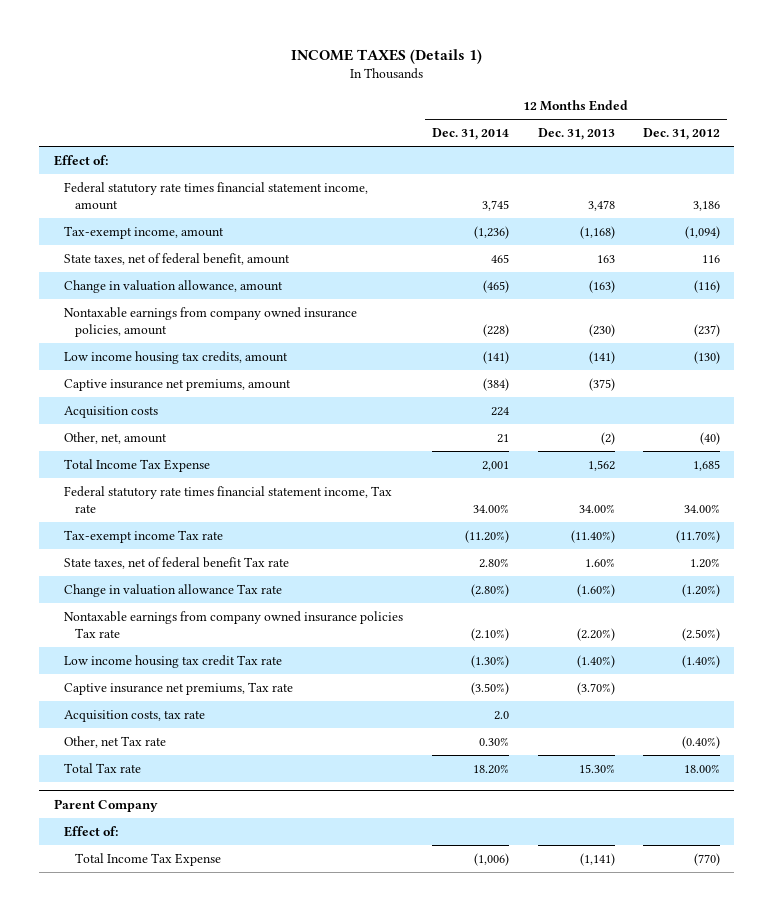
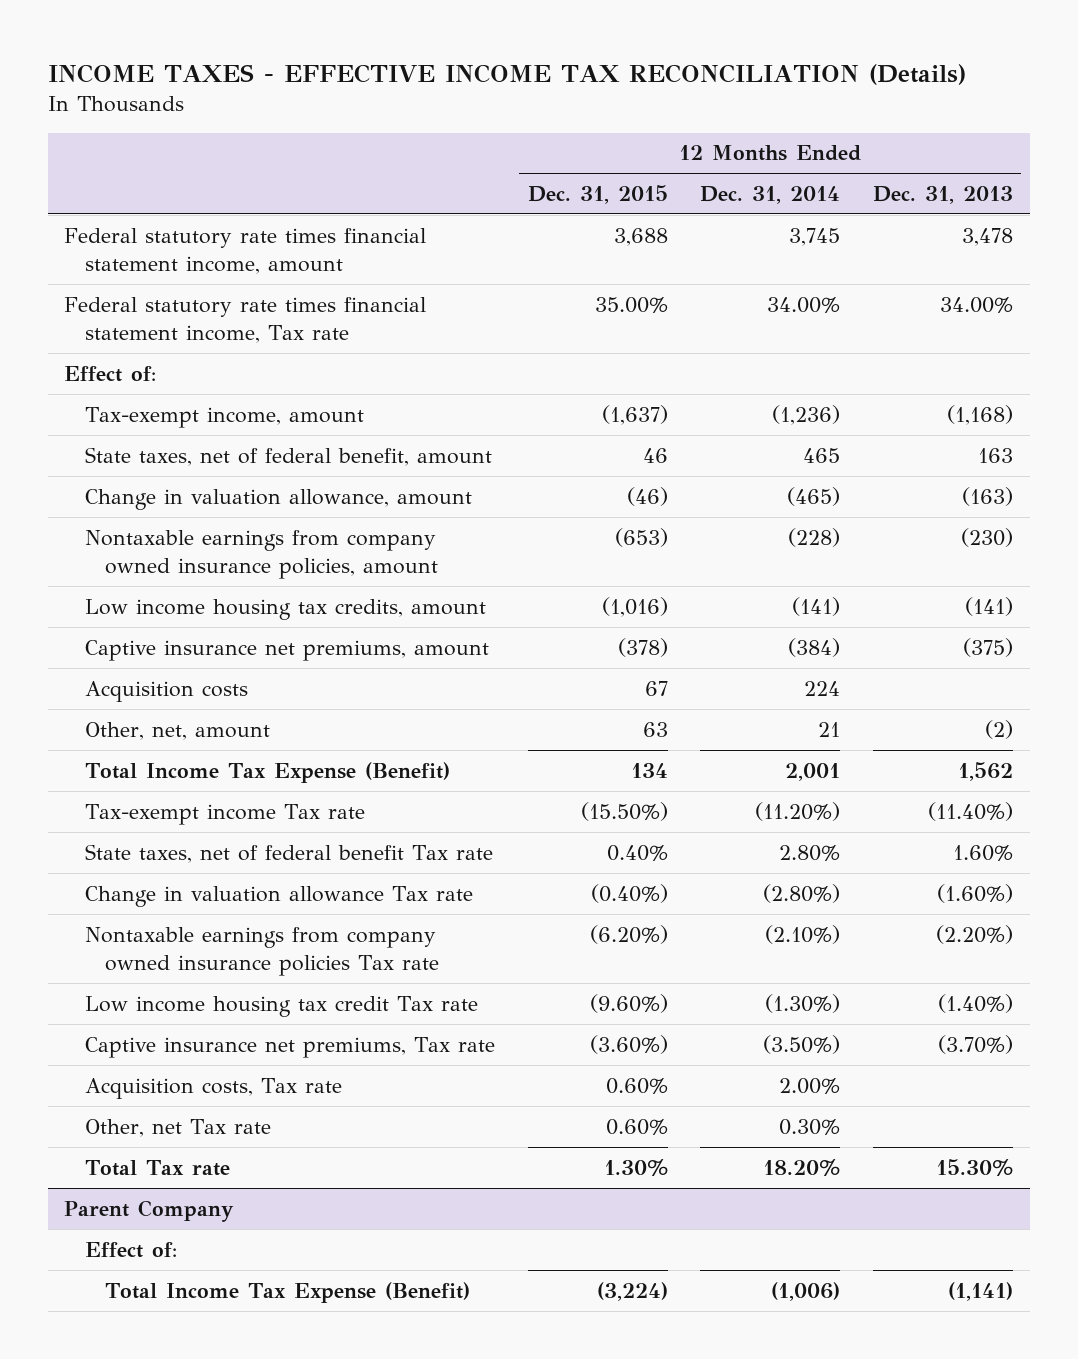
[290,49,482,65] INCOME TAXES (Details 1) -> [47,63,966,85] INCOME TAXES - EFFECTIVE INCOME TAX RECONCILIATION (Details)
[643,127,721,140] Dec. 31, 2012 -> none
none -> [527,184,668,204] Dec. 31, 2015
[64,485,393,514] Federal statutory rate times financial statement income, Tax rate -> [64,296,427,343] Federal statutory rate times financial statement income, Tax rate
[53,154,108,166] Effect of: -> [64,365,157,382] Effect of:
[64,458,211,472] Total Income Tax Expense -> [84,761,450,783] Total Income Tax Expense (Benefit)
[64,709,206,722] Acquisition costs, tax rate -> [84,1077,342,1099] Acquisition costs, Tax rate
[493,710,509,720] 2.0 -> [779,1077,841,1094] 2.00%
[74,852,221,866] Total Income Tax Expense -> [105,1281,471,1303] Total Income Tax Expense (Benefit)

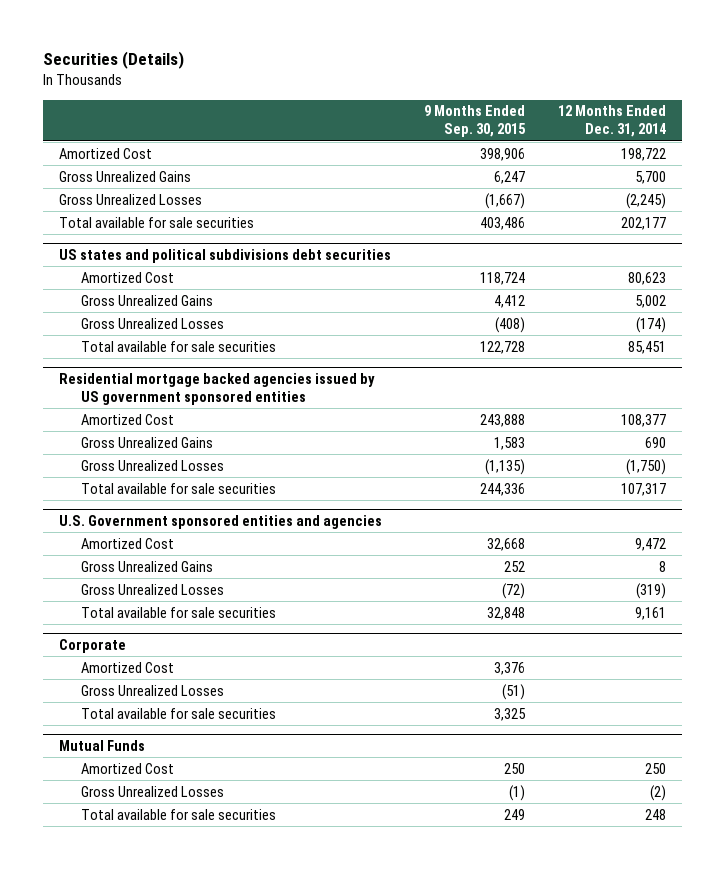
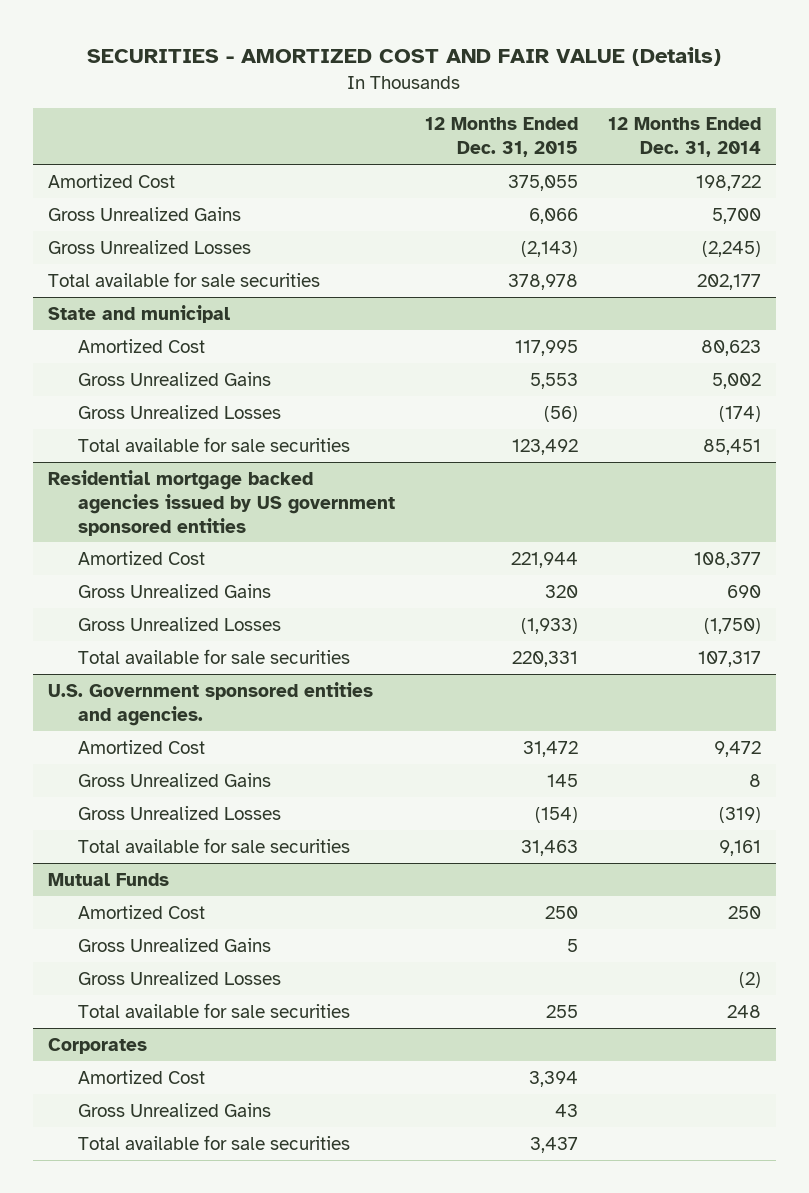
[42,51,184,70] Securities (Details) -> [87,46,722,66] SECURITIES - AMORTIZED COST AND FAIR VALUE (Details)
[423,105,526,138] 9 Months Ended Sep. 30, 2015 -> none
none -> [425,117,579,158] 12 Months Ended Dec. 31, 2015
[59,248,392,263] US states and political subdivisions debt securities -> [47,304,230,323] State and municipal
[59,514,383,529] U.S. Government sponsored entities and agencies -> [47,681,373,726] U.S. Government sponsored entities and agencies.
[59,638,127,653] Corporate -> none
[81,661,175,673] Amortized Cost -> none
[81,684,225,696] Gross Unrealized Losses -> none
[81,707,277,719] Total available for sale securities -> none
none -> [78,937,272,952] Gross Unrealized Gains
none -> [47,1037,147,1054] Corporates
none -> [78,1069,206,1084] Amortized Cost
none -> [78,1102,272,1117] Gross Unrealized Gains
none -> [78,1134,351,1150] Total available for sale securities

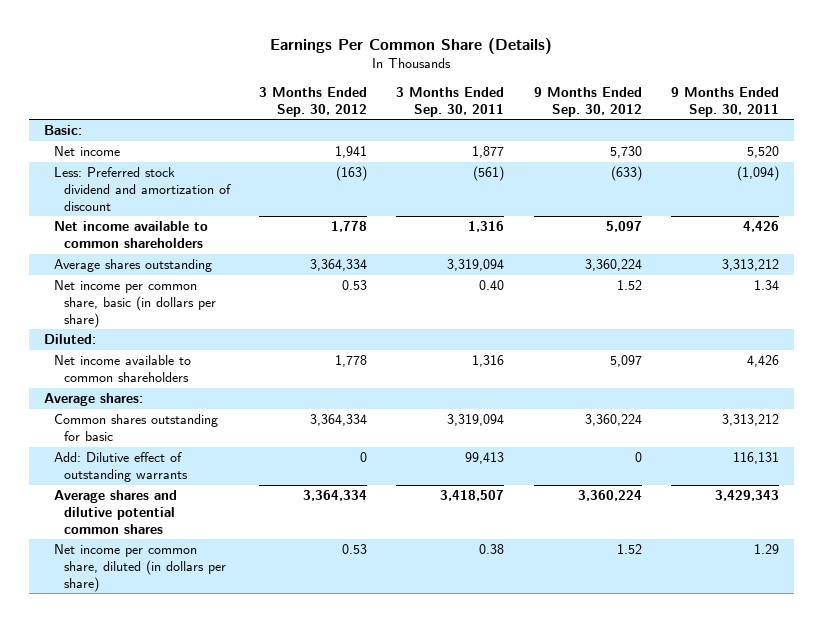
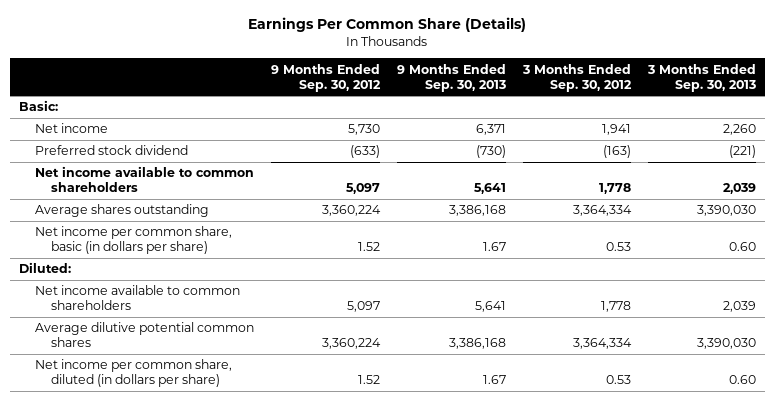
[396,86,505,117] 3 Months Ended Sep. 30, 2011 -> none
[671,86,780,117] 9 Months Ended Sep. 30, 2011 -> none
none -> [397,63,507,92] 9 Months Ended Sep. 30, 2013
none -> [647,63,757,92] 3 Months Ended Sep. 30, 2013
[53,167,231,211] Less: Preferred stock dividend and amortization of discount -> [34,145,188,156] Preferred stock dividend
[43,393,143,407] Average shares: -> none
[53,414,218,441] Common shares outstanding for basic -> none
[53,452,188,482] Add: Dilutive effect of outstanding warrants -> none
[53,490,177,534] Average shares and dilutive potential common shares -> [34,322,254,348] Average dilutive potential common shares

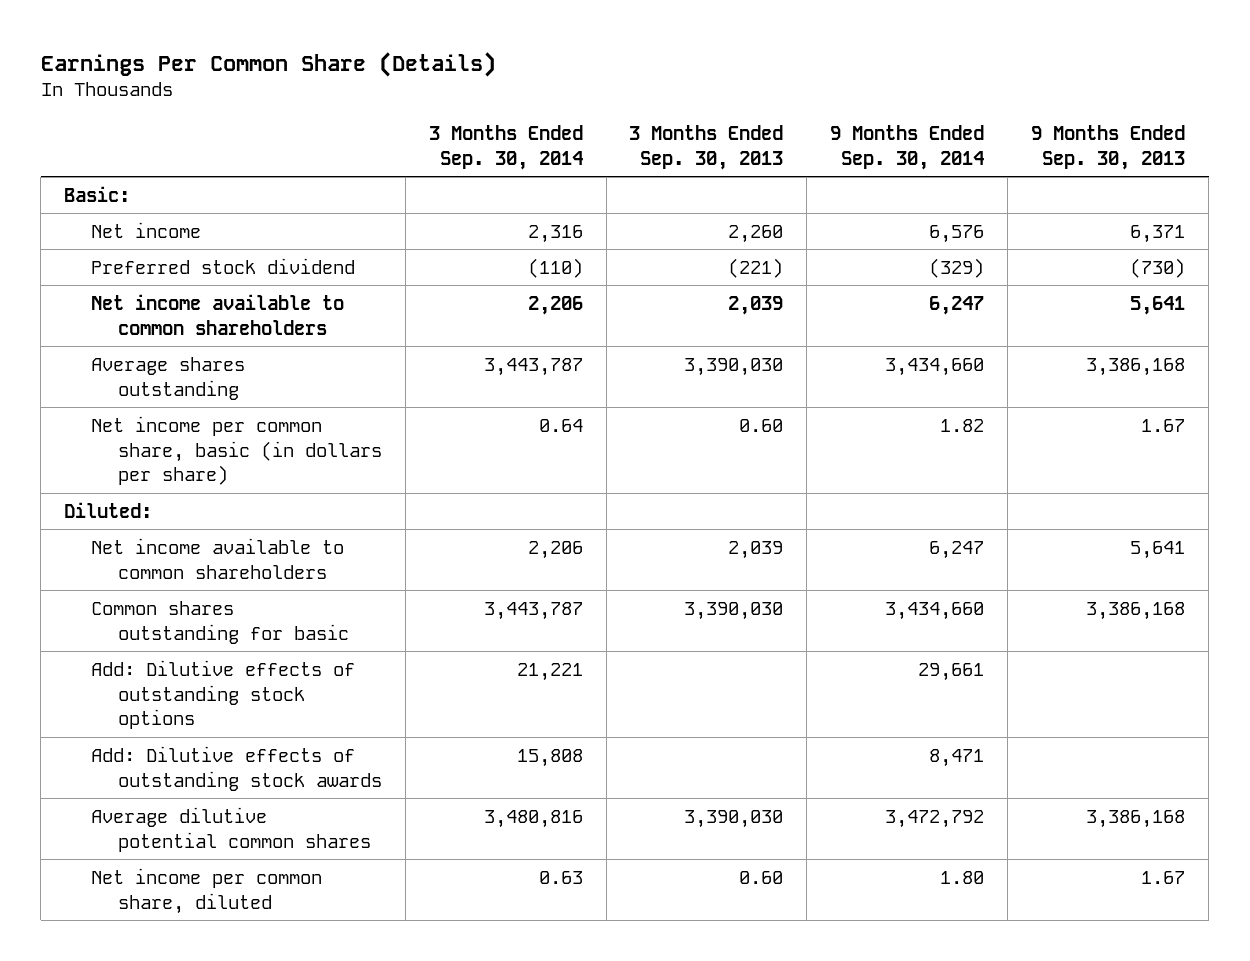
[270,63,381,92] 9 Months Ended Sep. 30, 2012 -> none
[522,63,633,92] 3 Months Ended Sep. 30, 2012 -> none
none -> [428,125,583,171] 3 Months Ended Sep. 30, 2014
none -> [830,125,985,171] 9 Months Ended Sep. 30, 2014
none -> [91,600,349,644] Common shares outstanding for basic
none -> [91,659,356,730] Add: Dilutive effects of outstanding stock options
none -> [91,745,382,791] Add: Dilutive effects of outstanding stock awards
[34,359,232,388] Net income per common share, diluted (in dollars per share) -> [91,867,323,914] Net income per common share, diluted

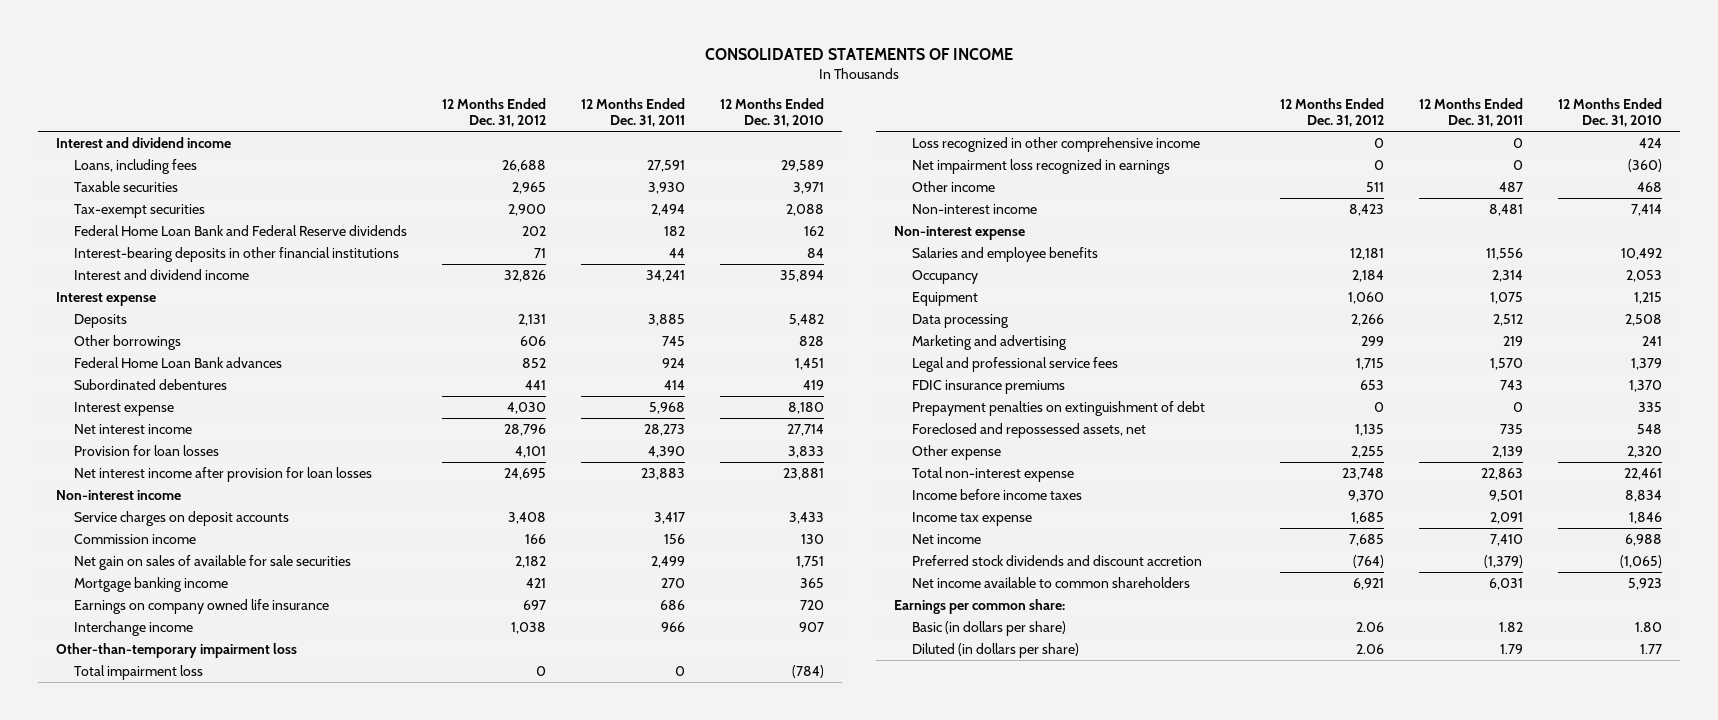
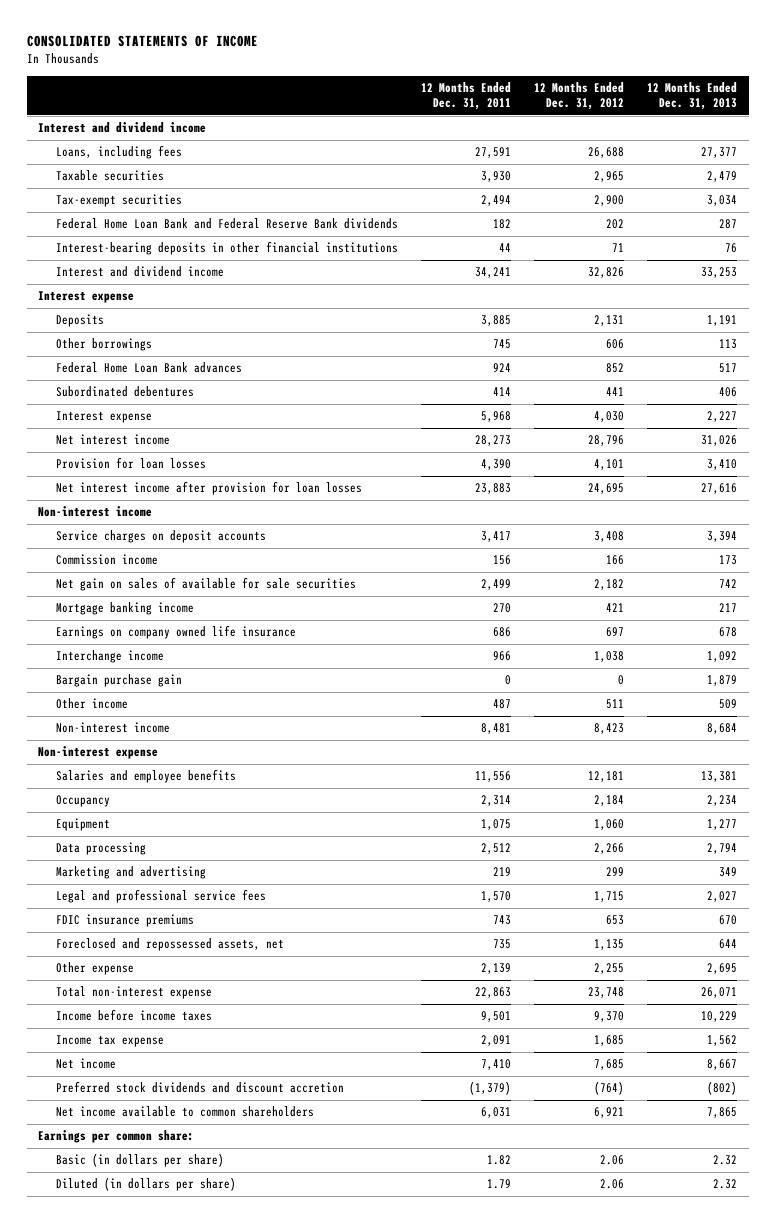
[720,97,825,128] 12 Months Ended Dec. 31, 2010 -> none
none -> [647,82,738,111] 12 Months Ended Dec. 31, 2013
[73,225,407,237] Federal Home Loan Bank and Federal Reserve dividends -> [56,218,399,230] Federal Home Loan Bank and Federal Reserve Bank dividends
[55,643,297,659] Other-than-temporary impairment loss -> none
[73,665,203,681] Total impairment loss -> none
[911,137,1200,153] Loss recognized in other comprehensive income -> none
[911,159,1170,175] Net impairment loss recognized in earnings -> none
none -> [56,674,183,688] Bargain purchase gain
[911,401,1205,417] Prepayment penalties on extinguishment of debt -> none

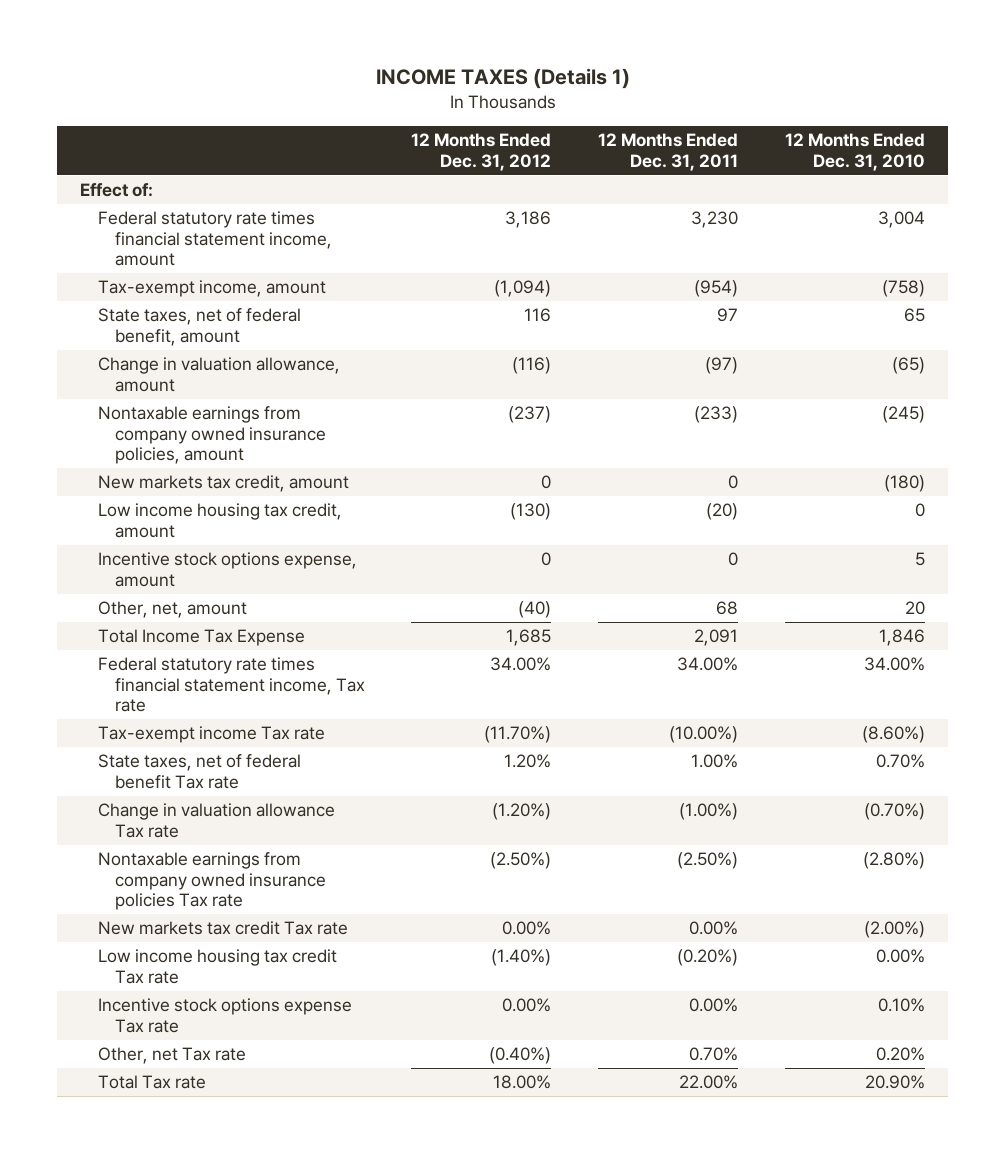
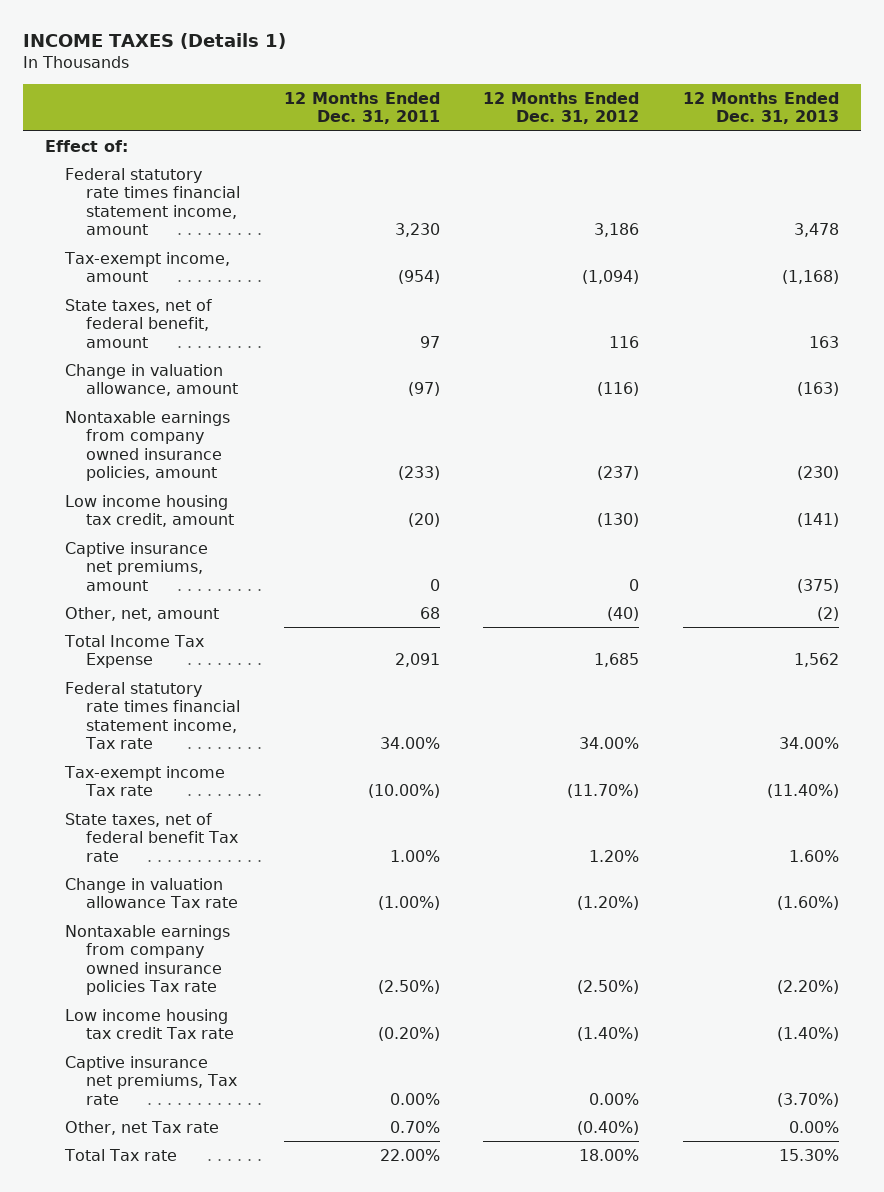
[785,133,926,171] 12 Months Ended Dec. 31, 2010 -> none
none -> [683,91,840,125] 12 Months Ended Dec. 31, 2013
[97,475,349,493] New markets tax credit, amount -> none
[97,552,357,587] Incentive stock options expense, amount -> none
none -> [65,541,209,591] Captive insurance net premiums, amount
[97,921,348,936] New markets tax credit Tax rate -> none
[97,998,352,1033] Incentive stock options expense Tax rate -> none
none -> [65,1055,238,1105] Captive insurance net premiums, Tax rate

